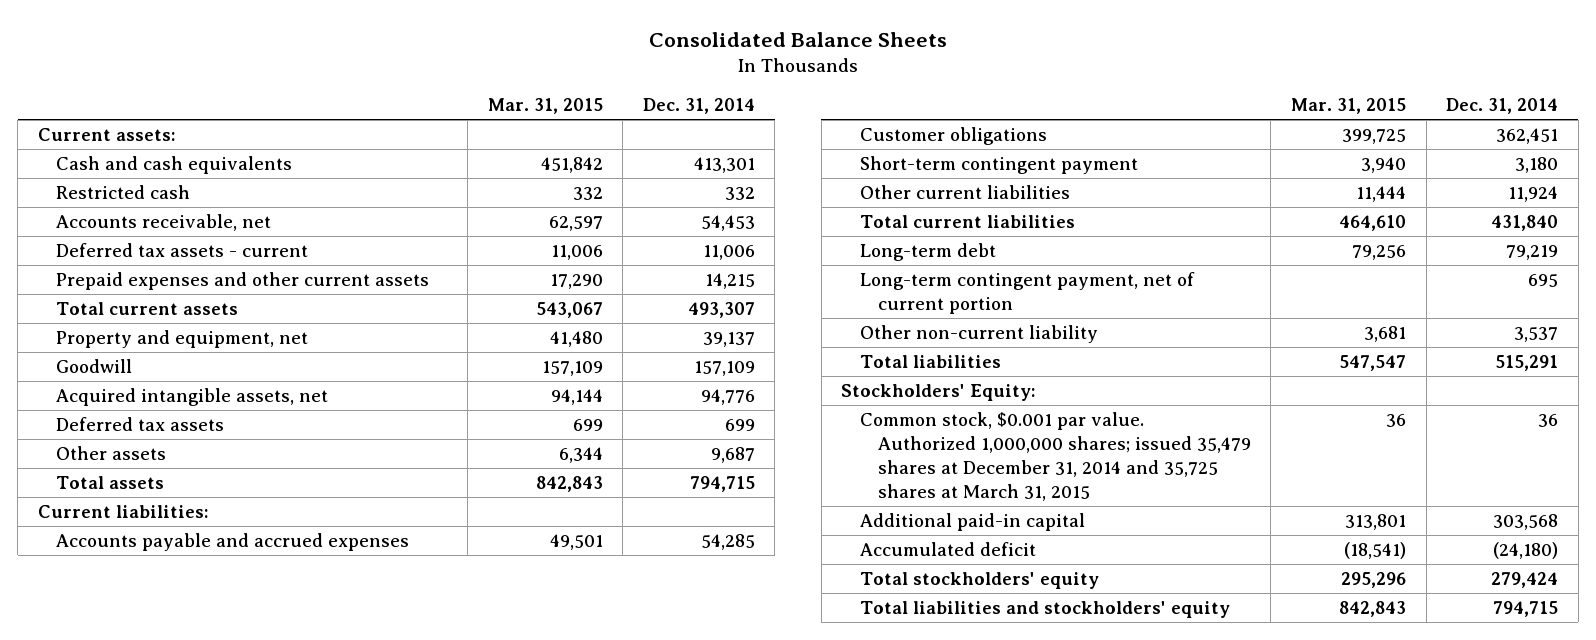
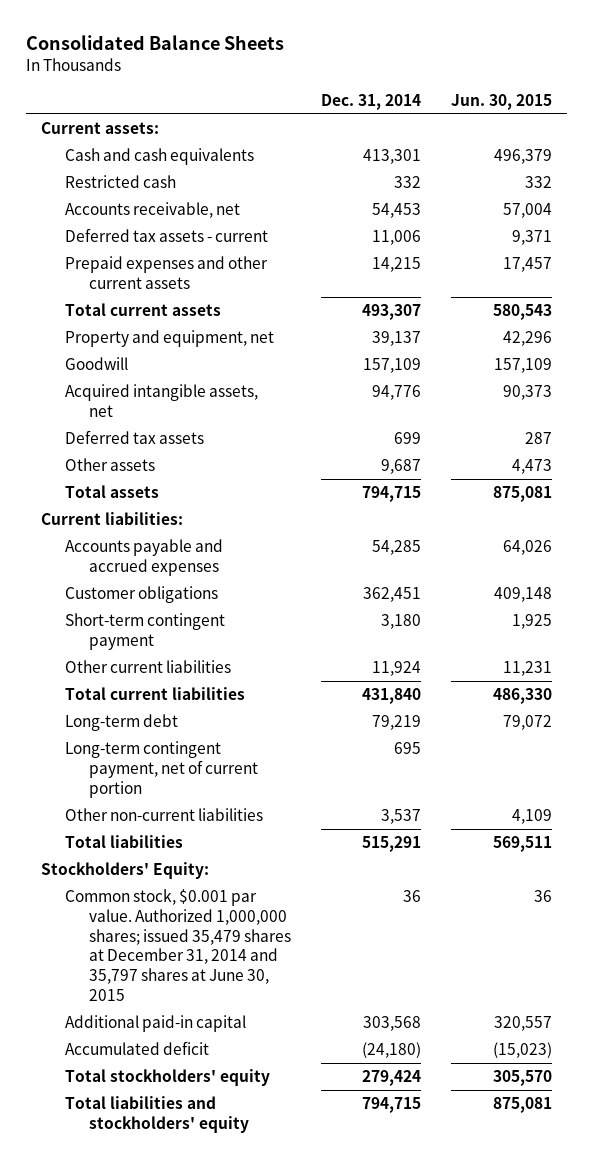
[487,98,603,115] Mar. 31, 2015 -> none
none -> [450,93,552,110] Jun. 30, 2015
[859,324,1098,343] Other non-current liability -> [64,808,263,822] Other non-current liabilities
[859,411,1251,501] Common stock, $0.001 par value. Authorized 1,000,000 shares; issued 35,479 shares at December 31, 2014 and 35,725 shares at March 31, 2015 -> [64,889,291,1001] Common stock, $0.001 par value. Authorized 1,000,000 shares; issued 35,479 shares at December 31, 2014 and 35,797 shares at June 30, 2015

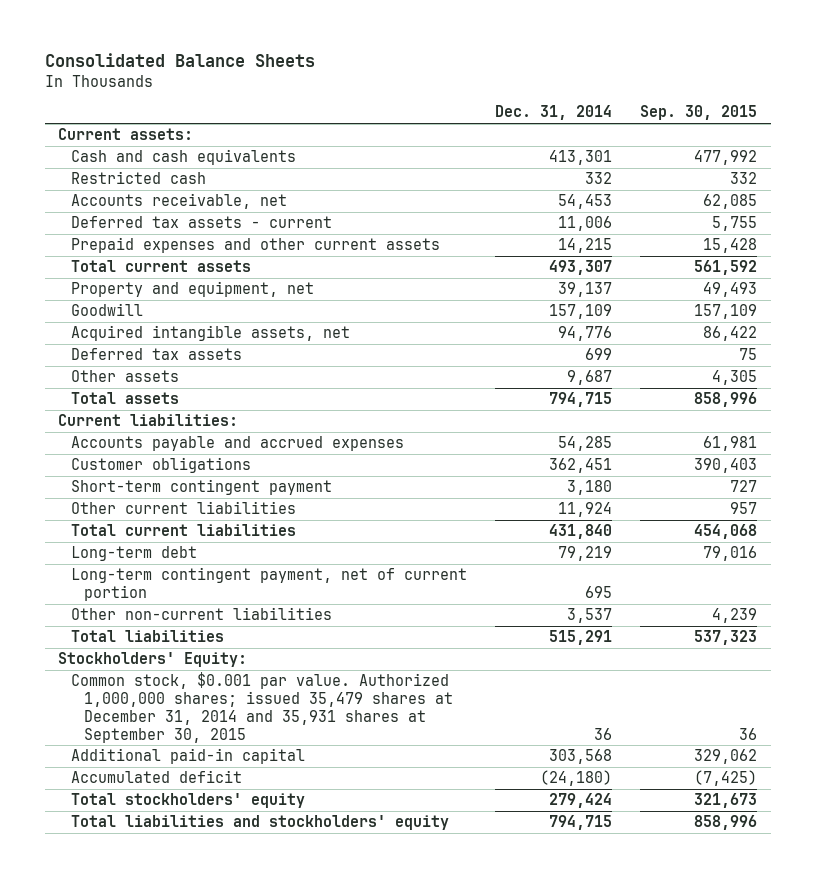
[450,93,552,110] Jun. 30, 2015 -> none
none -> [639,105,757,121] Sep. 30, 2015
[64,889,291,1001] Common stock, $0.001 par value. Authorized 1,000,000 shares; issued 35,479 shares at December 31, 2014 and 35,797 shares at June 30, 2015 -> [71,672,454,743] Common stock, $0.001 par value. Authorized 1,000,000 shares; issued 35,479 shares at December 31, 2014 and 35,931 shares at September 30, 2015

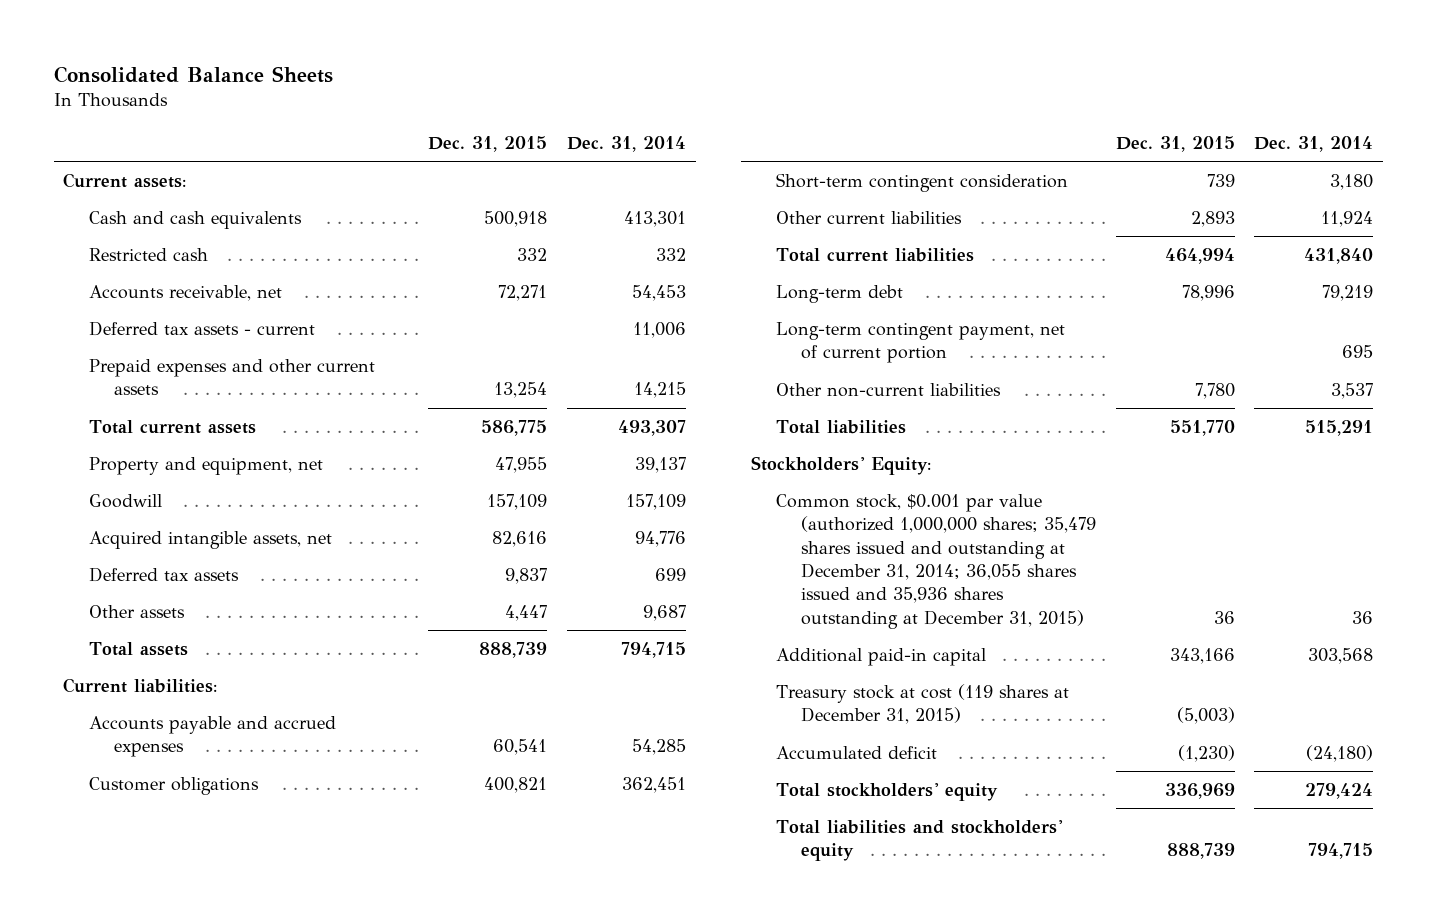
[639,105,757,121] Sep. 30, 2015 -> none
none -> [428,136,548,153] Dec. 31, 2015
[71,479,333,496] Short-term contingent payment -> [776,172,1069,192] Short-term contingent consideration
[71,672,454,743] Common stock, $0.001 par value. Authorized 1,000,000 shares; issued 35,479 shares at December 31, 2014 and 35,931 shares at September 30, 2015 -> [776,493,1097,629] Common stock, $0.001 par value (authorized 1,000,000 shares; 35,479 shares issued and outstanding at December 31, 2014; 36,055 shares issued and 35,936 shares outstanding at December 31, 2015)
none -> [776,683,1070,725] Treasury stock at cost (119 shares at December 31, 2015)

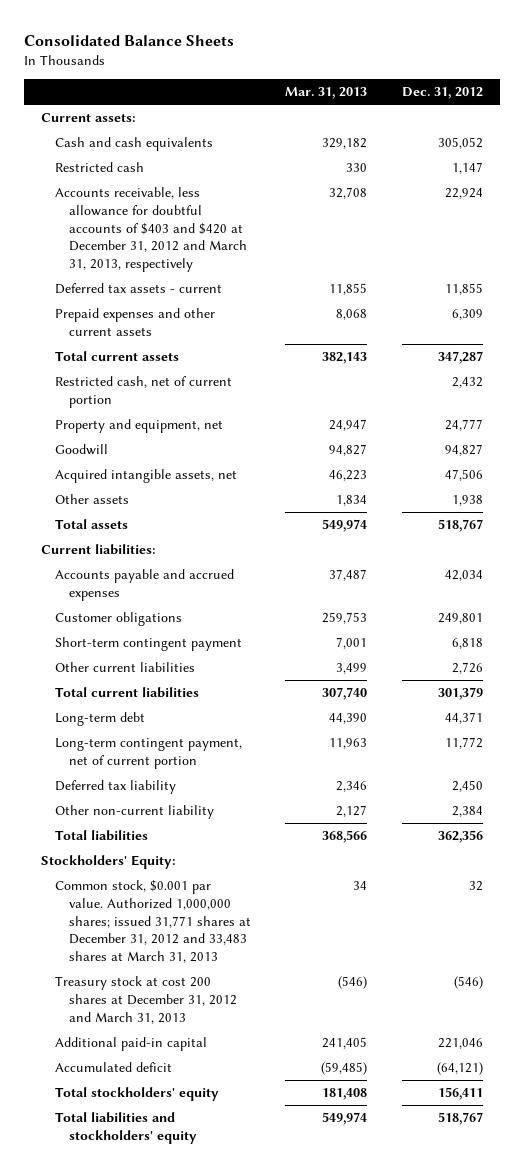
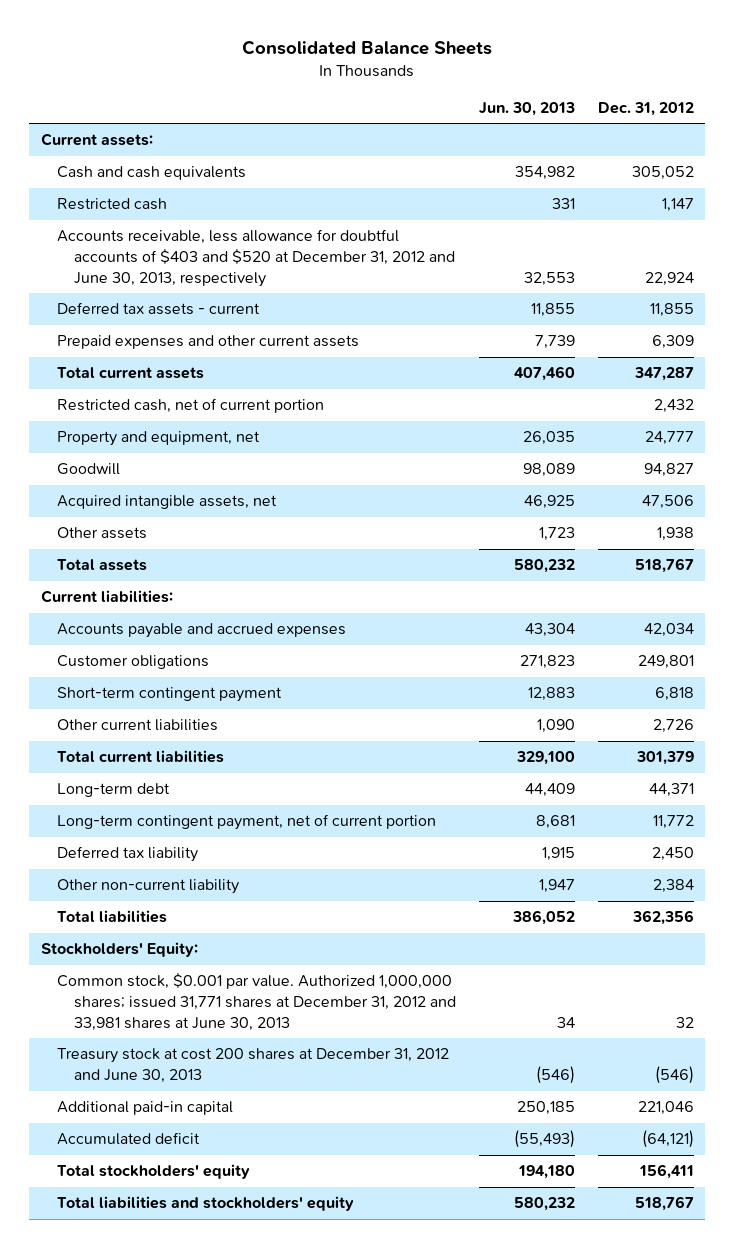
[285,86,368,99] Mar. 31, 2013 -> none
none -> [478,101,575,116] Jun. 30, 2013
[55,187,247,272] Accounts receivable, less allowance for doubtful accounts of $403 and $420 at December 31, 2012 and March 31, 2013, respectively -> [57,229,455,287] Accounts receivable, less allowance for doubtful accounts of $403 and $520 at December 31, 2012 and June 30, 2013, respectively
[55,880,251,963] Common stock, $0.001 par value. Authorized 1,000,000 shares; issued 31,771 shares at December 31, 2012 and 33,483 shares at March 31, 2013 -> [57,973,456,1031] Common stock, $0.001 par value. Authorized 1,000,000 shares; issued 31,771 shares at December 31, 2012 and 33,981 shares at June 30, 2013
[55,976,237,1024] Treasury stock at cost 200 shares at December 31, 2012 and March 31, 2013 -> [57,1048,450,1084] Treasury stock at cost 200 shares at December 31, 2012 and June 30, 2013

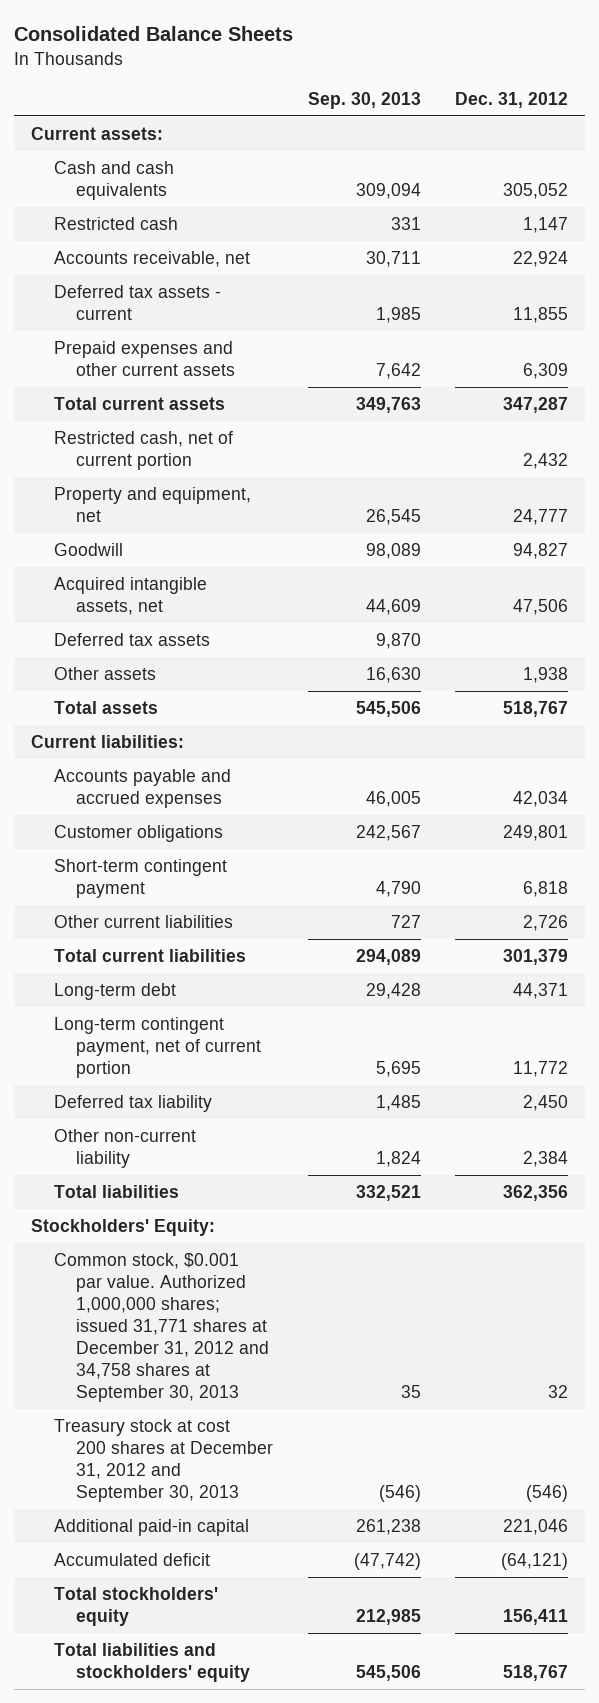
[478,101,575,116] Jun. 30, 2013 -> none
none -> [307,91,421,109] Sep. 30, 2013
[57,229,455,287] Accounts receivable, less allowance for doubtful accounts of $403 and $520 at December 31, 2012 and June 30, 2013, respectively -> [53,250,250,267] Accounts receivable, net
none -> [53,632,210,646] Deferred tax assets
[57,973,456,1031] Common stock, $0.001 par value. Authorized 1,000,000 shares; issued 31,771 shares at December 31, 2012 and 33,981 shares at June 30, 2013 -> [53,1252,270,1403] Common stock, $0.001 par value. Authorized 1,000,000 shares; issued 31,771 shares at December 31, 2012 and 34,758 shares at September 30, 2013
[57,1048,450,1084] Treasury stock at cost 200 shares at December 31, 2012 and June 30, 2013 -> [53,1418,274,1503] Treasury stock at cost 200 shares at December 31, 2012 and September 30, 2013

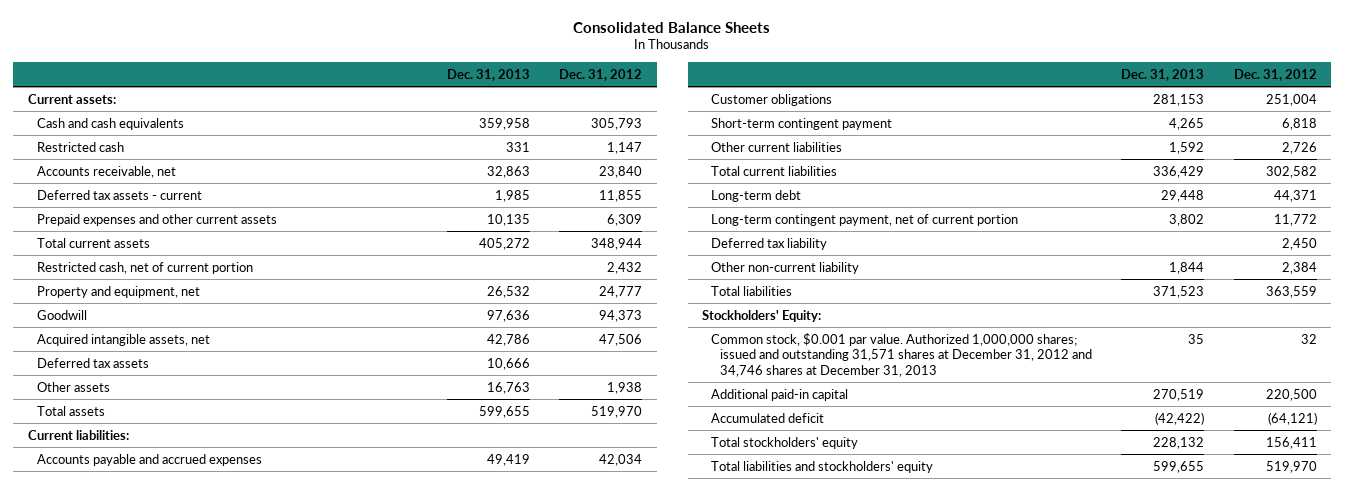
[307,91,421,109] Sep. 30, 2013 -> none
none -> [446,68,530,81] Dec. 31, 2013
[503,182,569,199] 305,052 -> [591,117,643,130] 305,793
[513,250,569,267] 22,924 -> [599,165,643,178] 23,840
[503,396,569,413] 347,287 -> [591,237,643,250] 348,944
[513,542,569,559] 94,827 -> [599,309,643,322] 94,373
[503,700,569,717] 518,767 -> [591,405,643,418] 519,970
[503,824,569,841] 249,801 -> [1265,93,1317,106] 251,004
[503,948,569,965] 301,379 -> [1265,165,1317,178] 302,582
[503,1184,569,1201] 362,356 -> [1265,285,1317,298] 363,559
[53,1418,274,1503] Treasury stock at cost 200 shares at December 31, 2012 and September 30, 2013 -> none
[53,1252,270,1403] Common stock, $0.001 par value. Authorized 1,000,000 shares; issued 31,771 shares at December 31, 2012 and 34,758 shares at September 30, 2013 -> [711,332,1093,377] Common stock, $0.001 par value. Authorized 1,000,000 shares; issued and outstanding 31,571 shares at December 31, 2012 and 34,746 shares at December 31, 2013
[503,1518,569,1535] 221,046 -> [1265,388,1317,401] 220,500
[503,1664,569,1681] 518,767 -> [1265,460,1317,473] 519,970

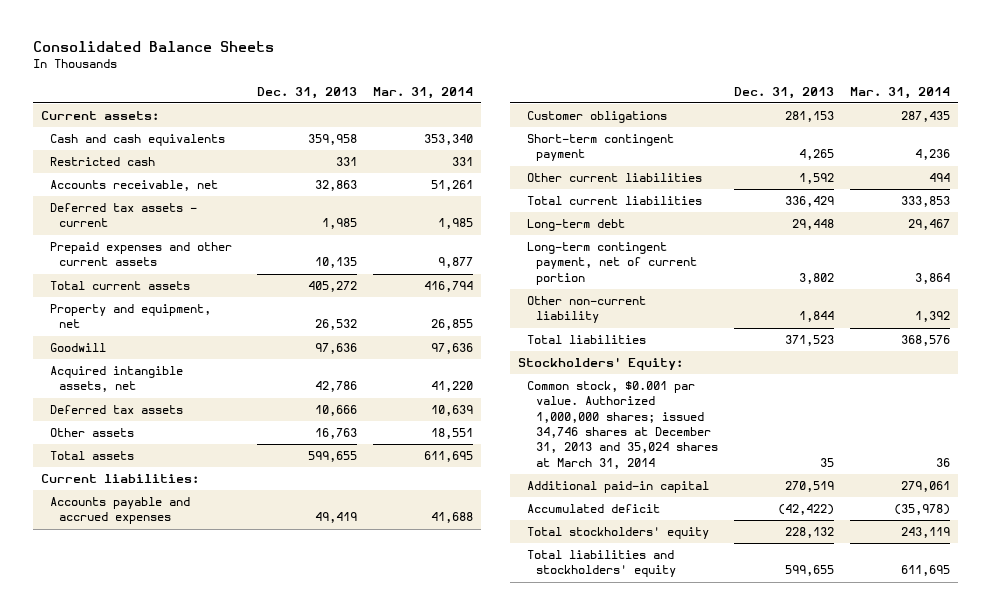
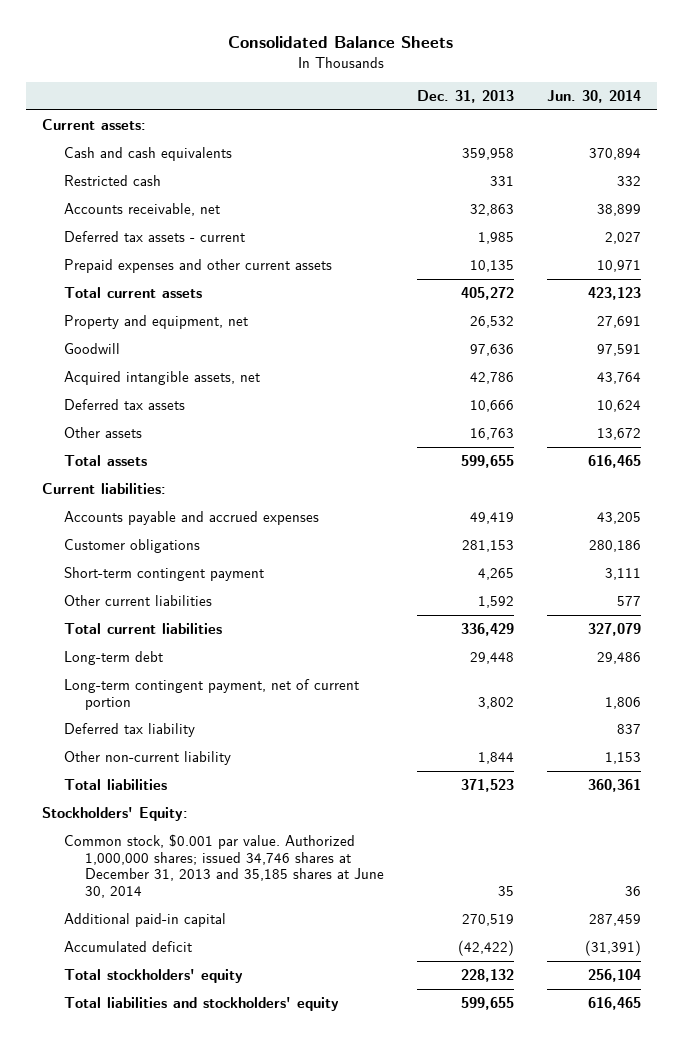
[372,86,473,99] Mar. 31, 2014 -> none
none -> [546,89,641,103] Jun. 30, 2014
none -> [63,722,195,737] Deferred tax liability
[526,381,718,469] Common stock, $0.001 par value. Authorized 1,000,000 shares; issued 34,746 shares at December 31, 2013 and 35,024 shares at March 31, 2014 -> [63,833,384,899] Common stock, $0.001 par value. Authorized 1,000,000 shares; issued 34,746 shares at December 31, 2013 and 35,185 shares at June 30, 2014

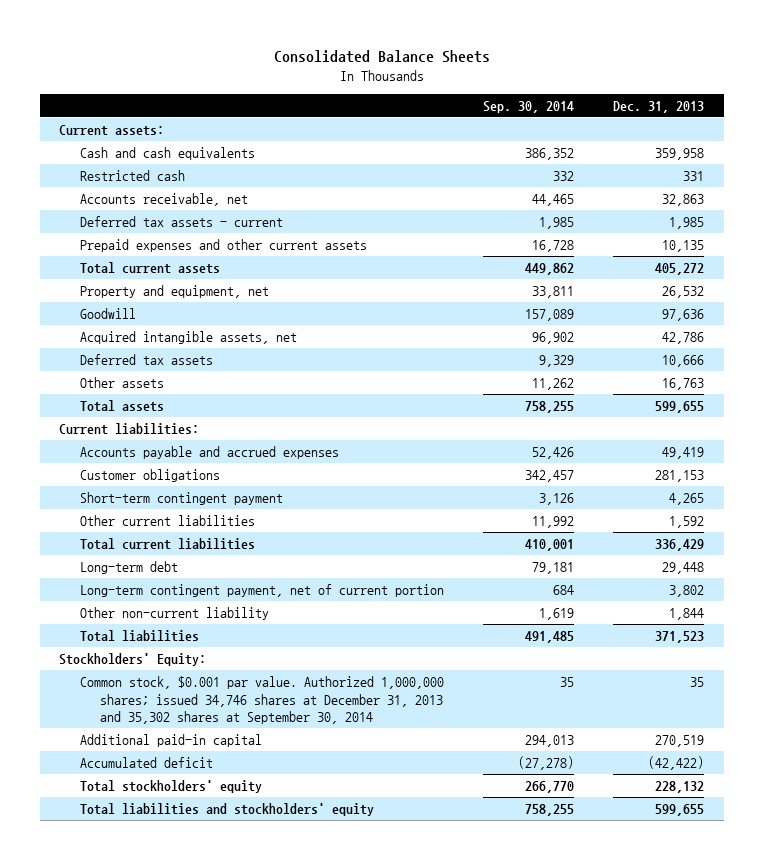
[546,89,641,103] Jun. 30, 2014 -> none
none -> [482,101,574,114] Sep. 30, 2014
[63,722,195,737] Deferred tax liability -> none
[63,833,384,899] Common stock, $0.001 par value. Authorized 1,000,000 shares; issued 34,746 shares at December 31, 2013 and 35,185 shares at June 30, 2014 -> [79,675,444,725] Common stock, $0.001 par value. Authorized 1,000,000 shares; issued 34,746 shares at December 31, 2013 and 35,302 shares at September 30, 2014

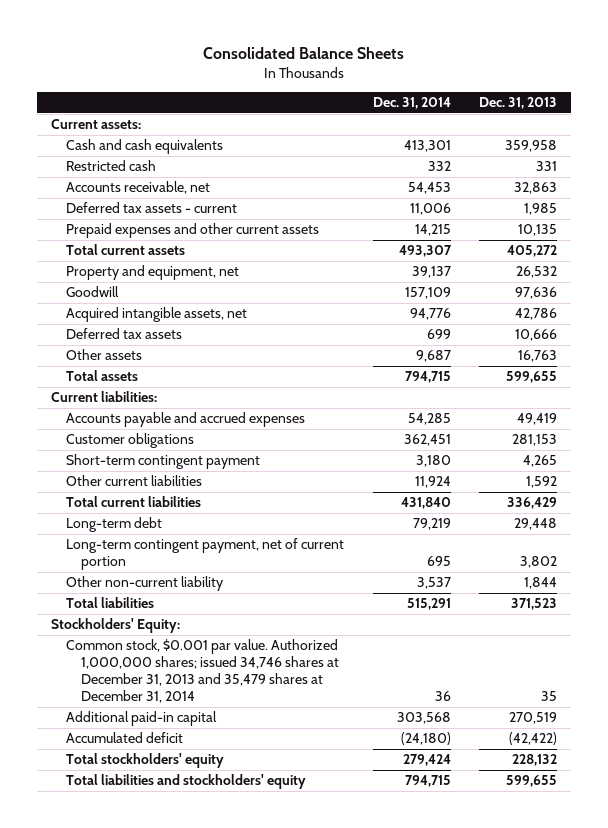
[482,101,574,114] Sep. 30, 2014 -> none
none -> [372,97,451,110] Dec. 31, 2014
[79,675,444,725] Common stock, $0.001 par value. Authorized 1,000,000 shares; issued 34,746 shares at December 31, 2013 and 35,302 shares at September 30, 2014 -> [66,639,340,703] Common stock, $0.001 par value. Authorized 1,000,000 shares; issued 34,746 shares at December 31, 2013 and 35,479 shares at December 31, 2014

